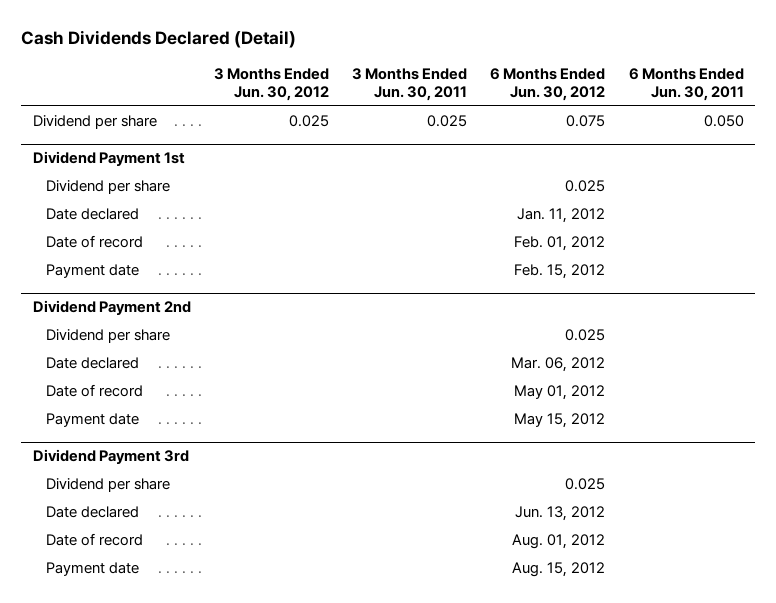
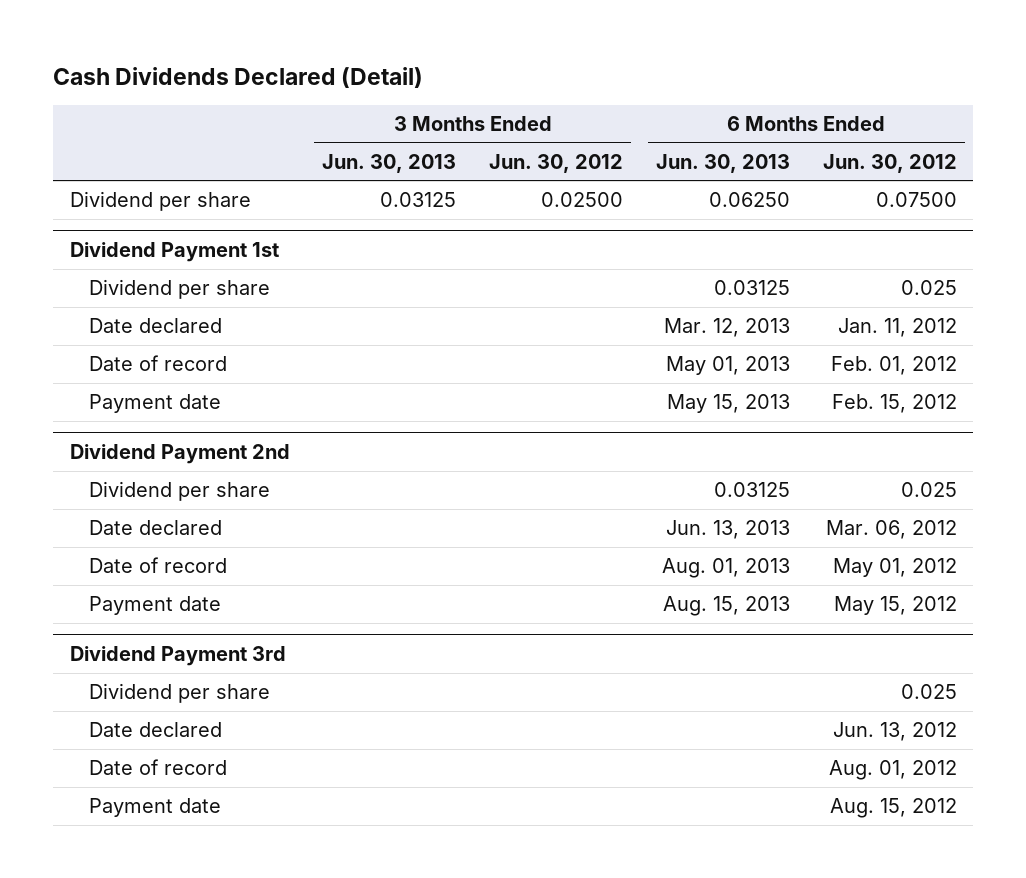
[352,67,468,102] 3 Months Ended Jun. 30, 2011 -> none
[628,67,744,102] 6 Months Ended Jun. 30, 2011 -> none
none -> [322,153,457,173] Jun. 30, 2013
none -> [655,153,790,173] Jun. 30, 2013
[288,115,329,128] 0.025 -> [541,192,624,208] 0.02500
[566,115,606,128] 0.075 -> [875,192,957,208] 0.07500

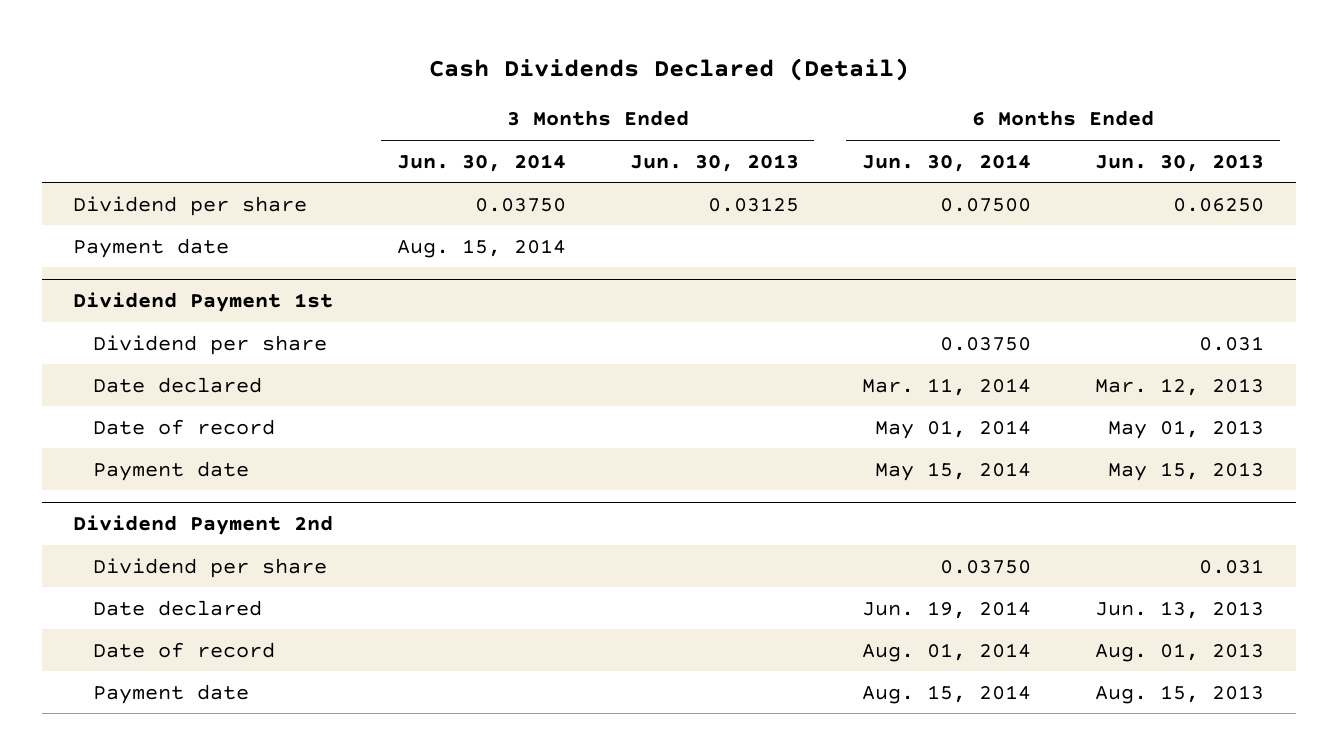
[489,153,624,173] Jun. 30, 2012 -> none
[822,153,957,173] Jun. 30, 2012 -> none
none -> [396,153,566,172] Jun. 30, 2014
none -> [862,153,1032,172] Jun. 30, 2014
none -> [73,237,230,258] Payment date
[713,280,790,296] 0.03125 -> [1198,335,1264,351] 0.031
[713,482,790,498] 0.03125 -> [1198,558,1264,574] 0.031
[69,646,286,667] Dividend Payment 3rd -> none
[88,683,270,704] Dividend per share -> none
[88,722,222,738] Date declared -> none
[88,759,227,776] Date of record -> none
[88,798,221,818] Payment date -> none

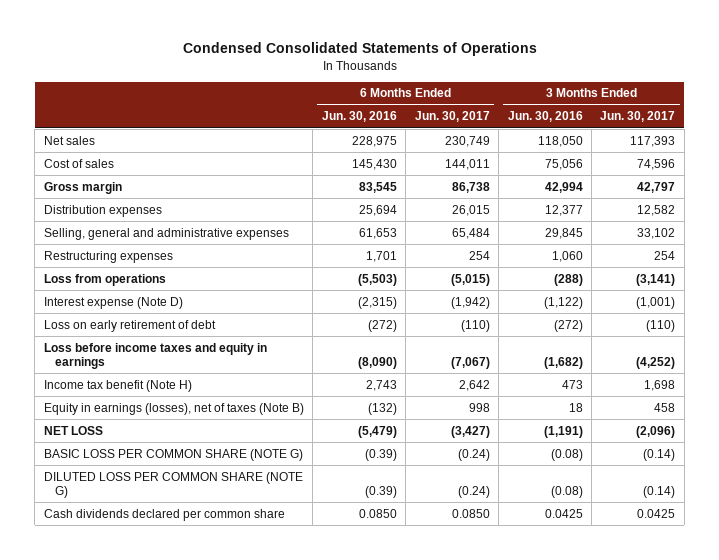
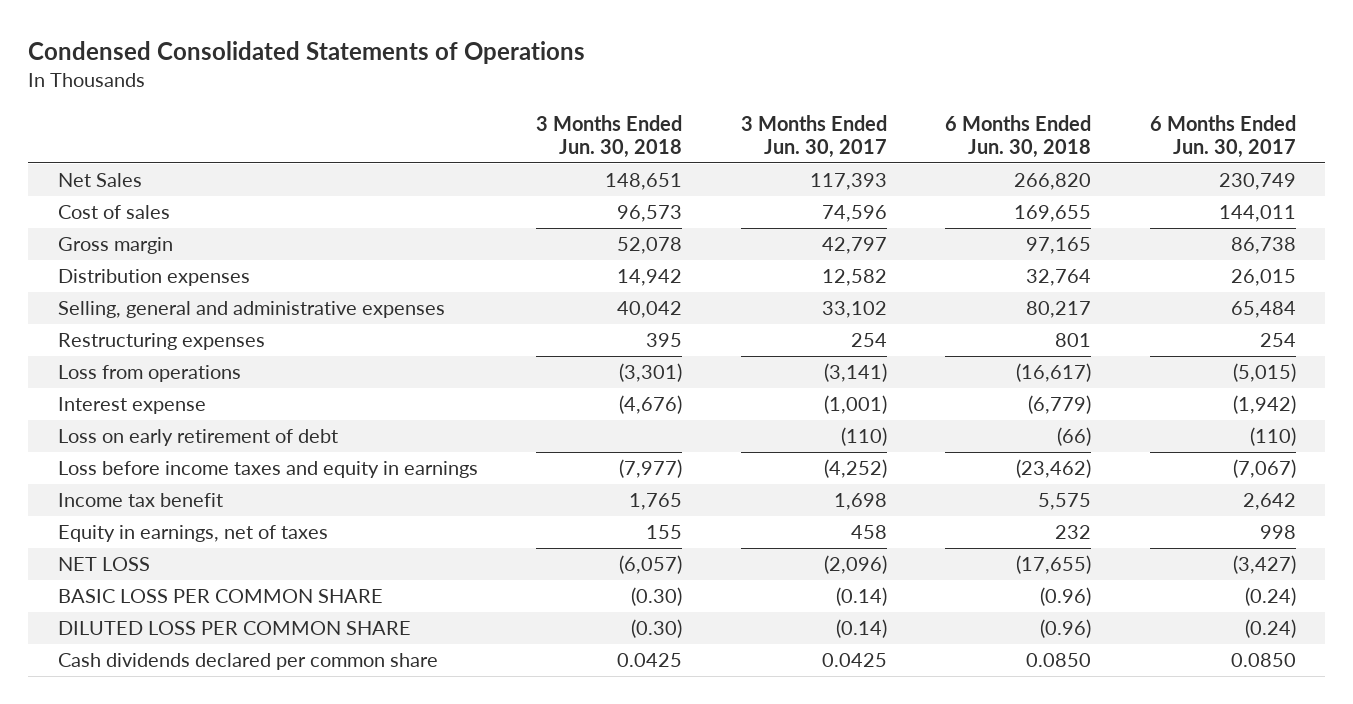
[321,111,397,123] Jun. 30, 2016 -> none
[507,111,583,123] Jun. 30, 2016 -> none
none -> [536,114,683,159] 3 Months Ended Jun. 30, 2018
none -> [945,114,1092,159] 6 Months Ended Jun. 30, 2018
[43,135,95,145] Net sales -> [57,173,142,188] Net Sales
[43,296,183,309] Interest expense (Note D) -> [57,397,206,415] Interest expense
[43,379,192,392] Income tax benefit (Note H) -> [57,493,223,508] Income tax benefit
[43,402,304,415] Equity in earnings (losses), net of taxes (Note B) -> [57,525,328,543] Equity in earnings, net of taxes
[43,448,303,461] BASIC LOSS PER COMMON SHARE (NOTE G) -> [57,589,383,604] BASIC LOSS PER COMMON SHARE
[43,471,303,499] DILUTED LOSS PER COMMON SHARE (NOTE G) -> [57,621,411,636] DILUTED LOSS PER COMMON SHARE

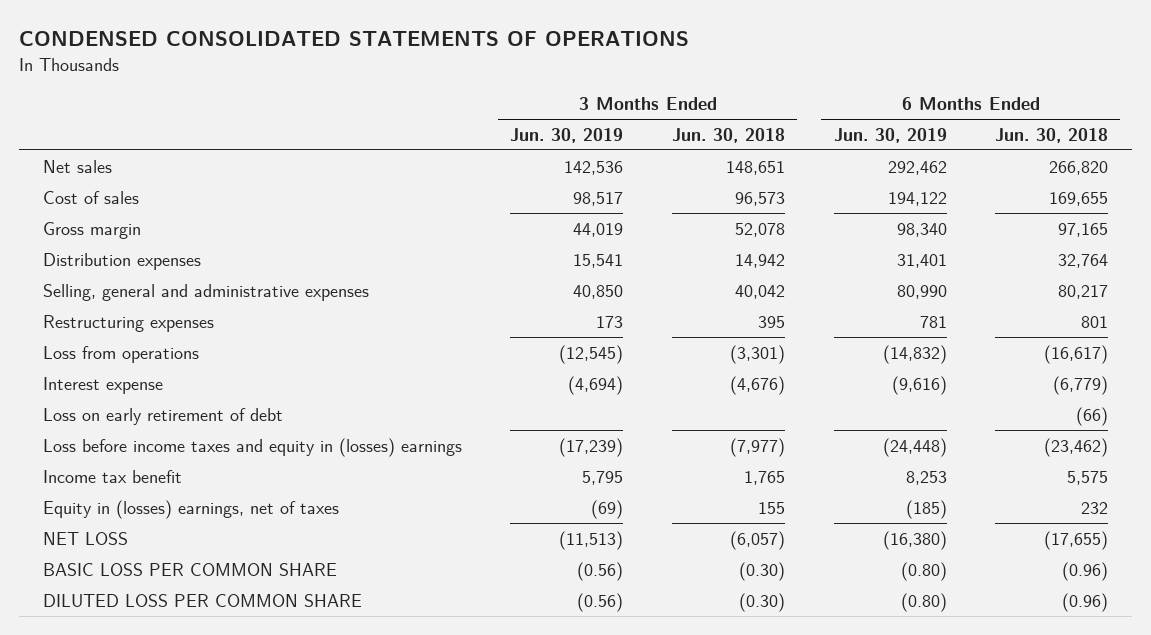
[28,40,586,64] Condensed Consolidated Statements of Operations -> [18,31,689,47] CONDENSED CONSOLIDATED STATEMENTS OF OPERATIONS
[740,114,887,159] 3 Months Ended Jun. 30, 2017 -> none
[1149,114,1296,159] 6 Months Ended Jun. 30, 2017 -> none
none -> [510,127,624,143] Jun. 30, 2019
none -> [833,127,947,143] Jun. 30, 2019
[57,173,142,188] Net Sales -> [42,159,112,173] Net sales
[57,461,478,479] Loss before income taxes and equity in earnings -> [42,437,462,457] Loss before income taxes and equity in (losses) earnings
[57,525,328,543] Equity in earnings, net of taxes -> [42,499,339,519] Equity in (losses) earnings, net of taxes
[57,653,438,671] Cash dividends declared per common share -> none

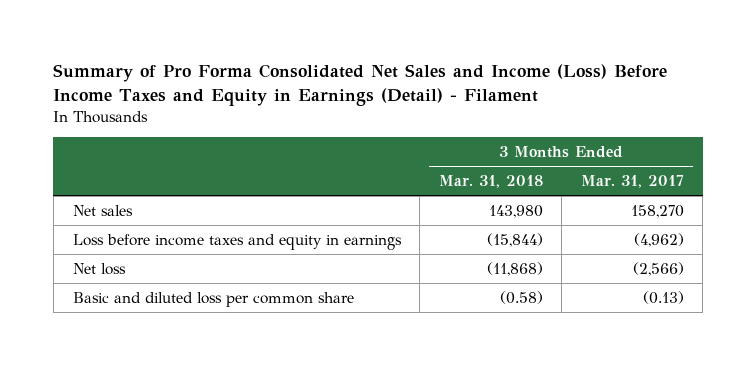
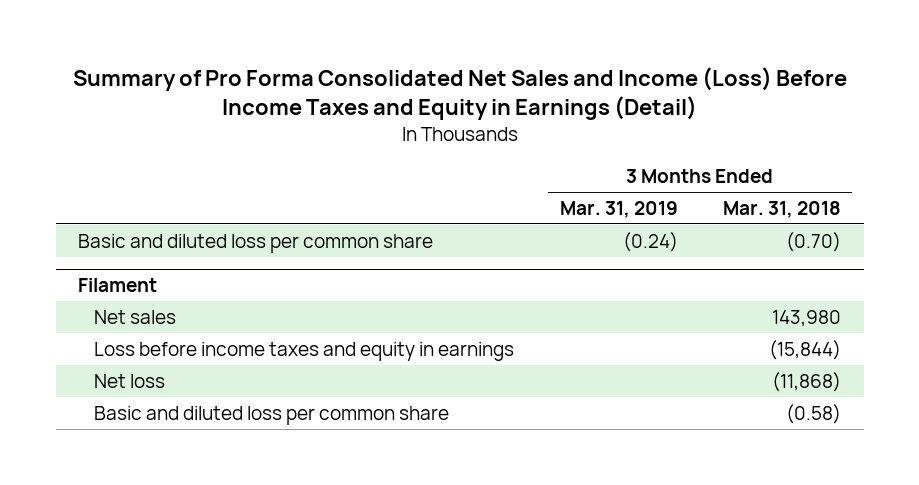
[53,64,668,107] Summary of Pro Forma Consolidated Net Sales and Income (Loss) Before Income Taxes and Equity in Earnings (Detail) - Filament -> [72,66,847,121] Summary of Pro Forma Consolidated Net Sales and Income (Loss) Before Income Taxes and Equity in Earnings (Detail)
[580,175,684,189] Mar. 31, 2017 -> none
none -> [559,201,678,219] Mar. 31, 2019
none -> [78,233,434,253] Basic and diluted loss per common share
none -> [78,277,158,292] Filament

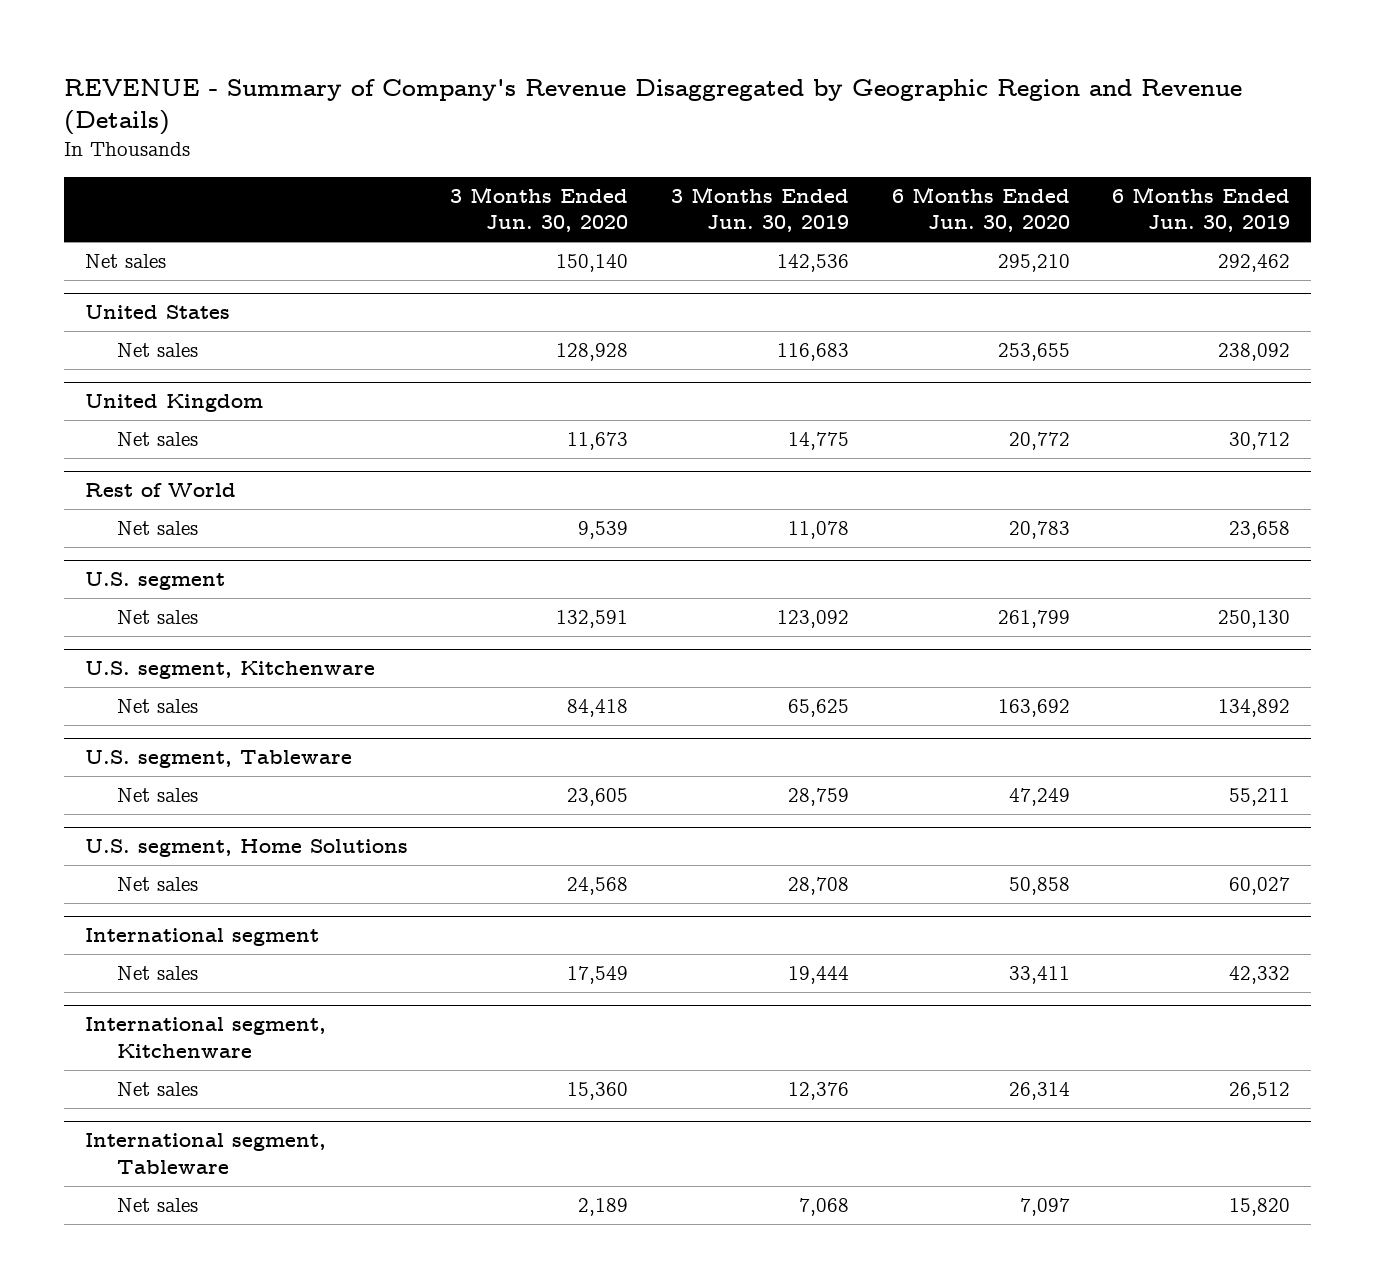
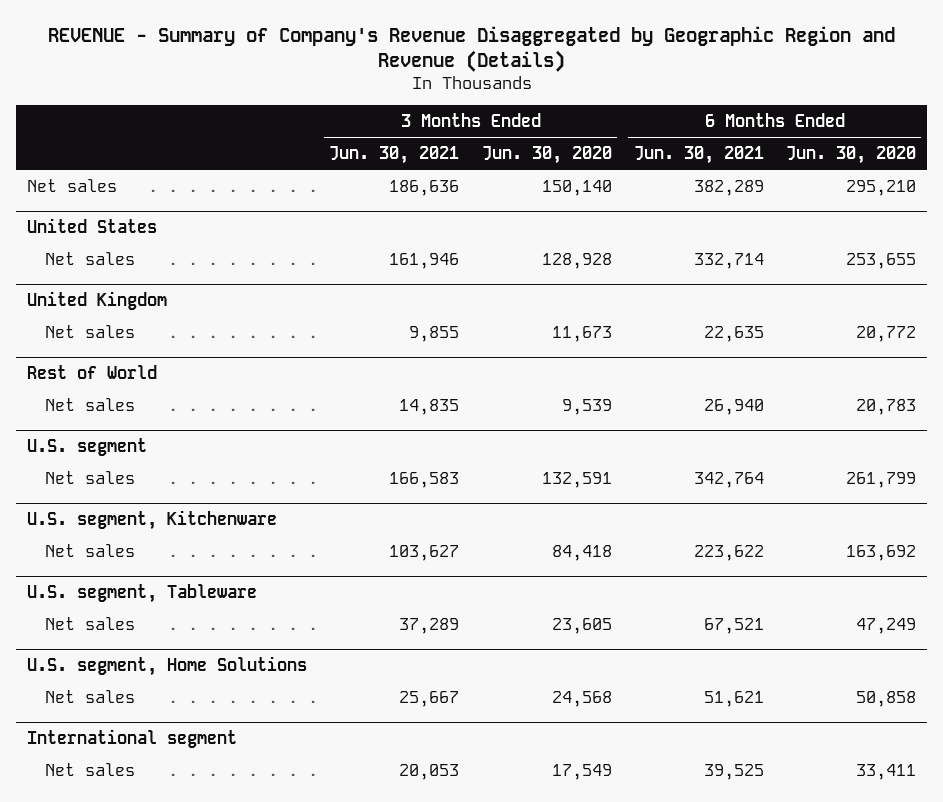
[671,186,850,233] 3 Months Ended Jun. 30, 2019 -> none
[1112,186,1291,233] 6 Months Ended Jun. 30, 2019 -> none
none -> [329,145,460,164] Jun. 30, 2021
none -> [633,145,764,164] Jun. 30, 2021
[84,1017,326,1059] International segment, Kitchenware -> none
[116,1082,198,1097] Net sales -> none
[84,1133,326,1175] International segment, Tableware -> none
[116,1198,198,1213] Net sales -> none

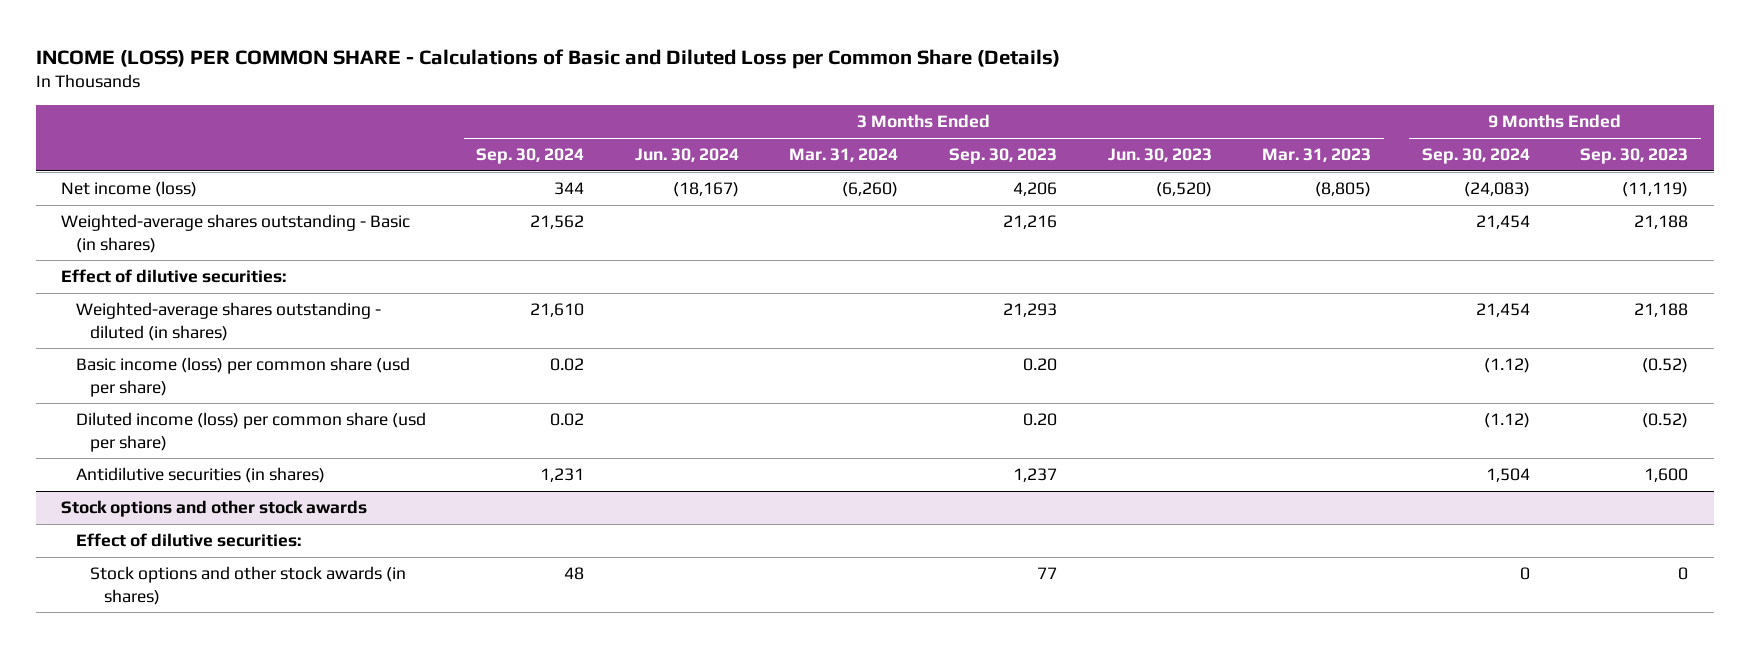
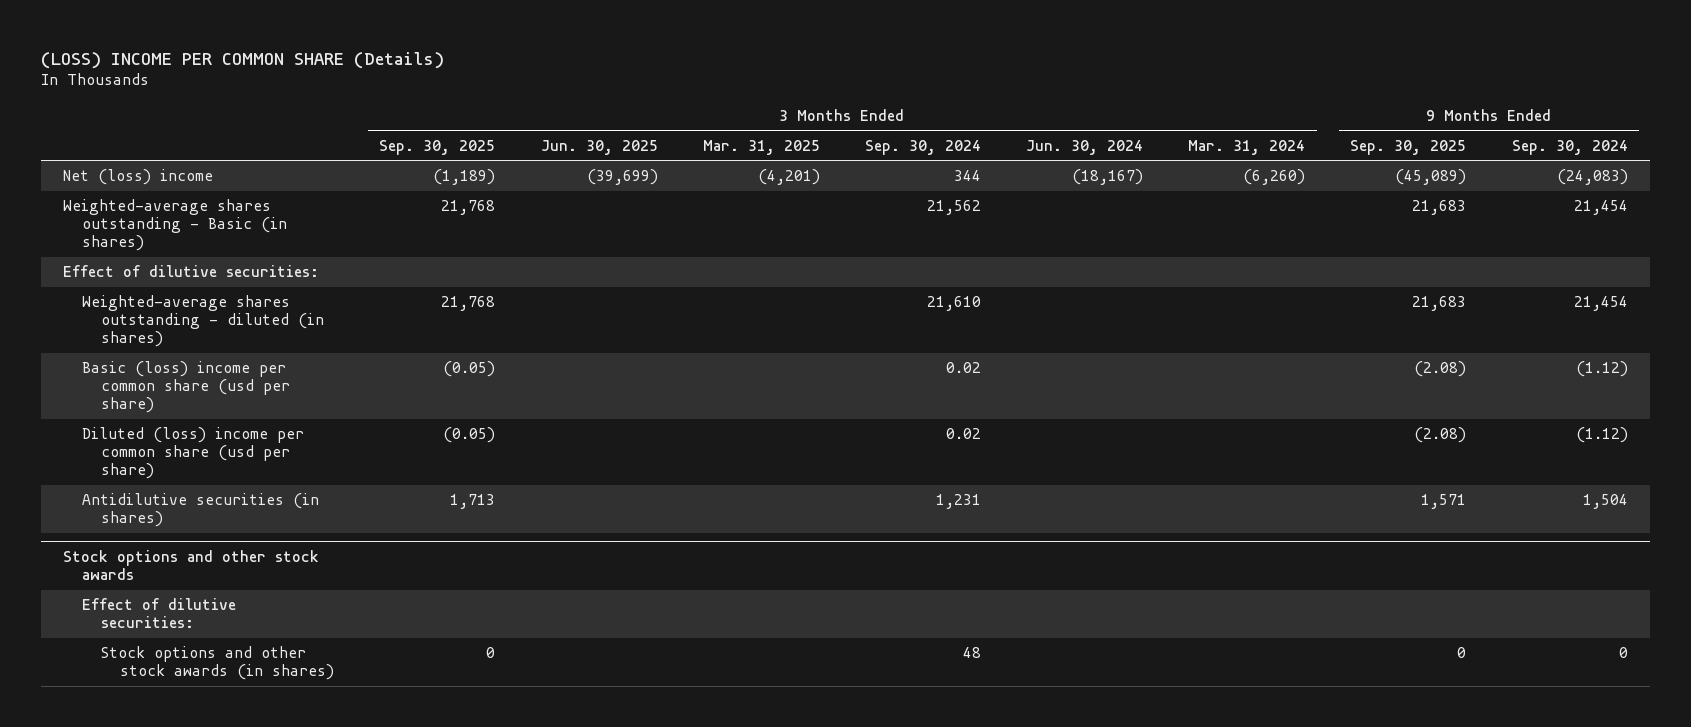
[36,48,1061,69] INCOME (LOSS) PER COMMON SHARE - Calculations of Basic and Diluted Loss per Common Share (Details) -> [40,51,444,69] (LOSS) INCOME PER COMMON SHARE (Details)
[948,148,1057,165] Sep. 30, 2023 -> none
[1107,148,1212,163] Jun. 30, 2023 -> none
[1262,148,1372,163] Mar. 31, 2023 -> none
[1580,148,1689,165] Sep. 30, 2023 -> none
none -> [379,139,496,155] Sep. 30, 2025
none -> [540,139,658,155] Jun. 30, 2025
none -> [702,139,820,155] Mar. 31, 2025
none -> [1350,139,1467,155] Sep. 30, 2025
[61,181,198,198] Net income (loss) -> [63,169,214,186] Net (loss) income
[75,357,410,397] Basic income (loss) per common share (usd per share) -> [82,361,291,414] Basic (loss) income per common share (usd per share)
[75,412,426,452] Diluted income (loss) per common share (usd per share) -> [82,427,305,480] Diluted (loss) income per common share (usd per share)

